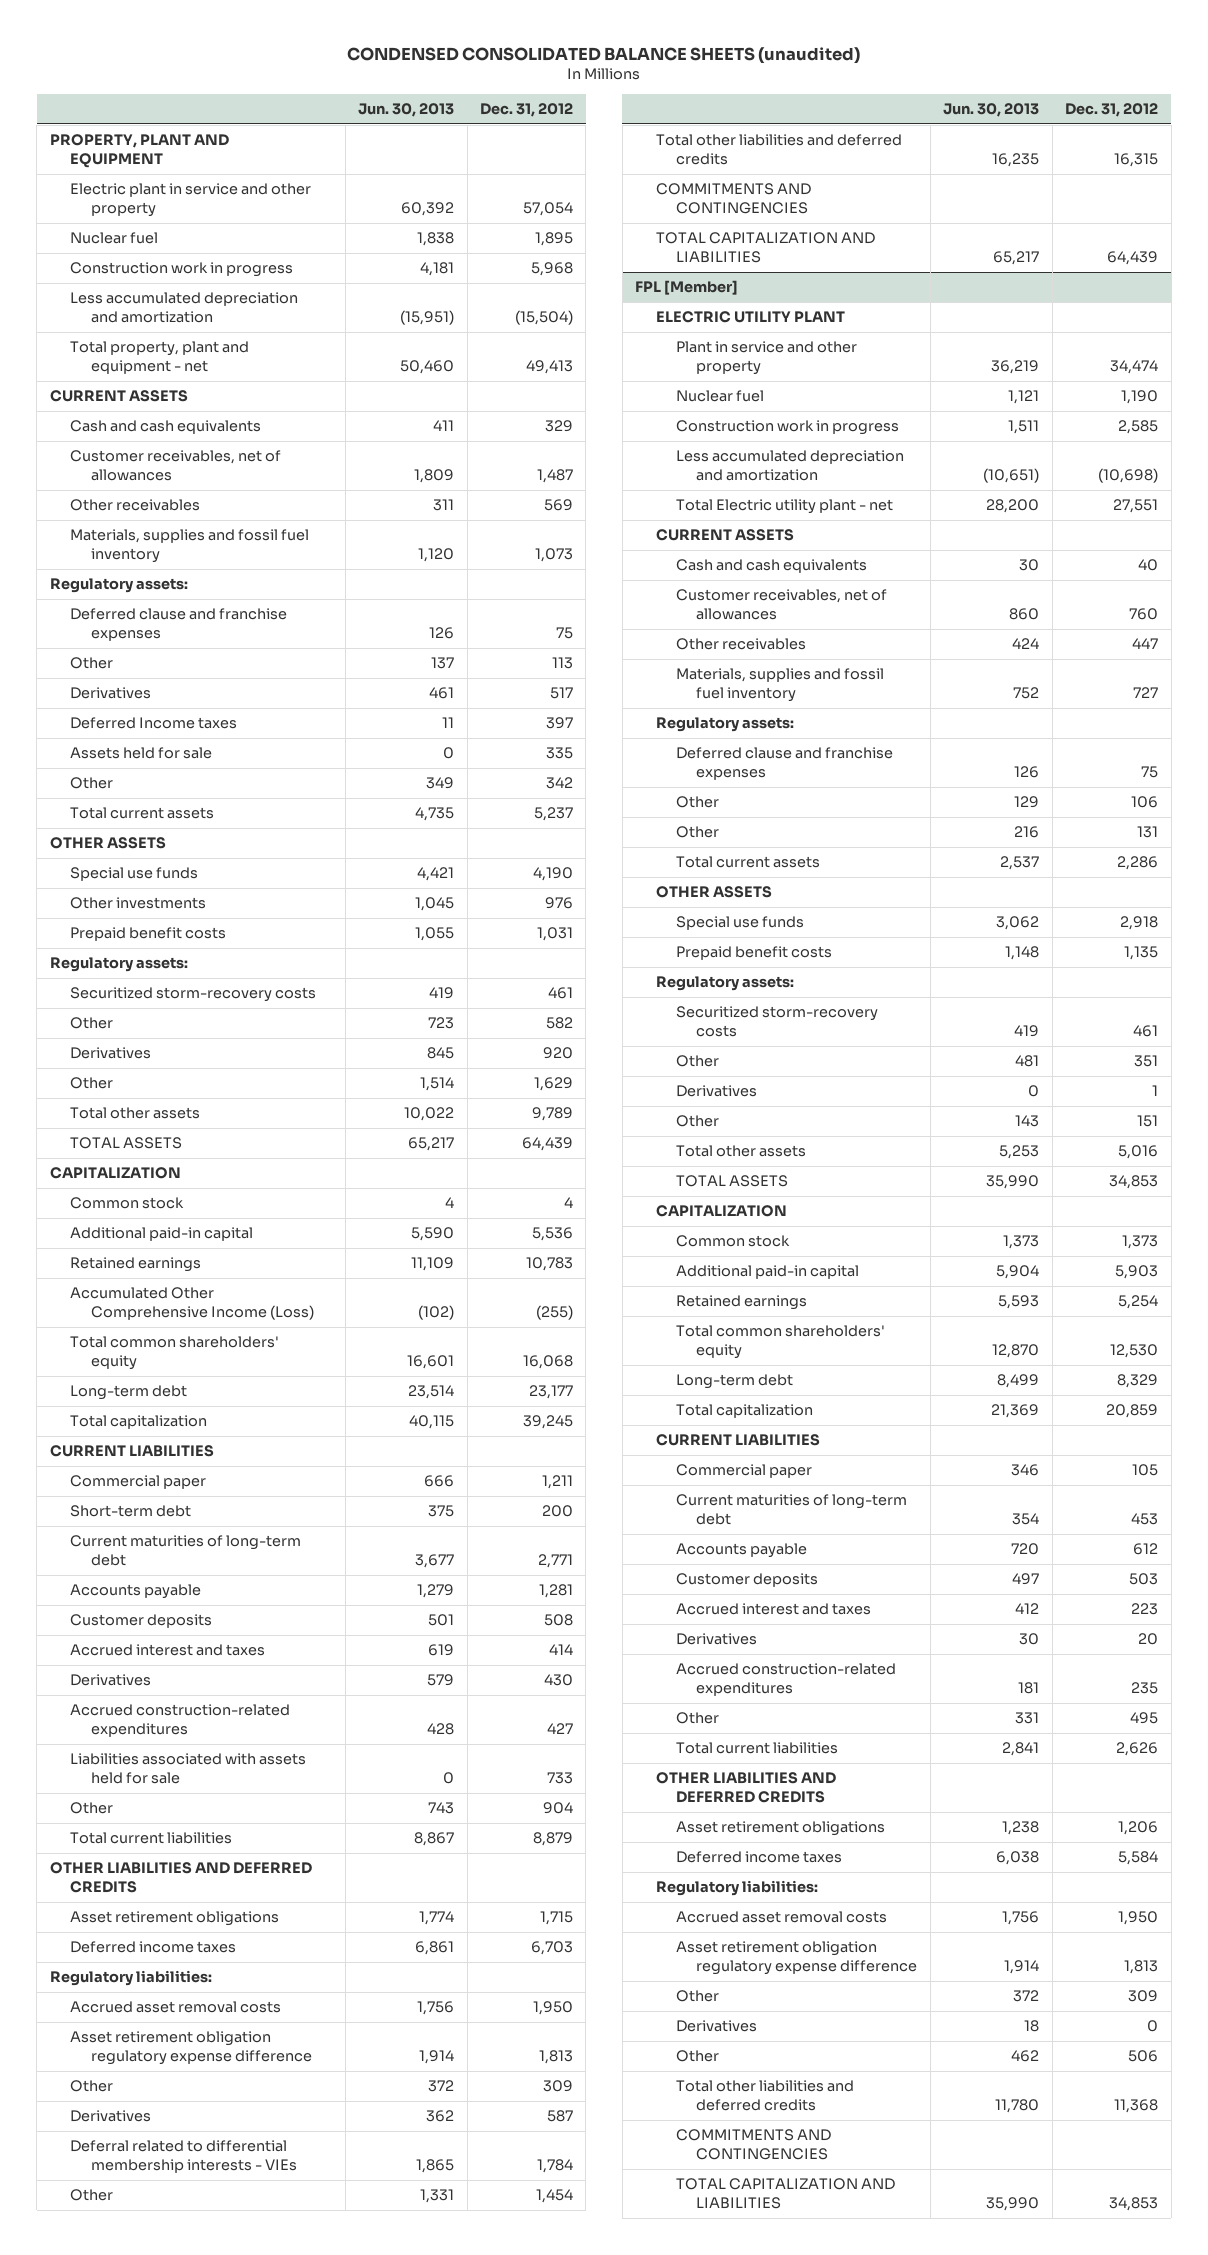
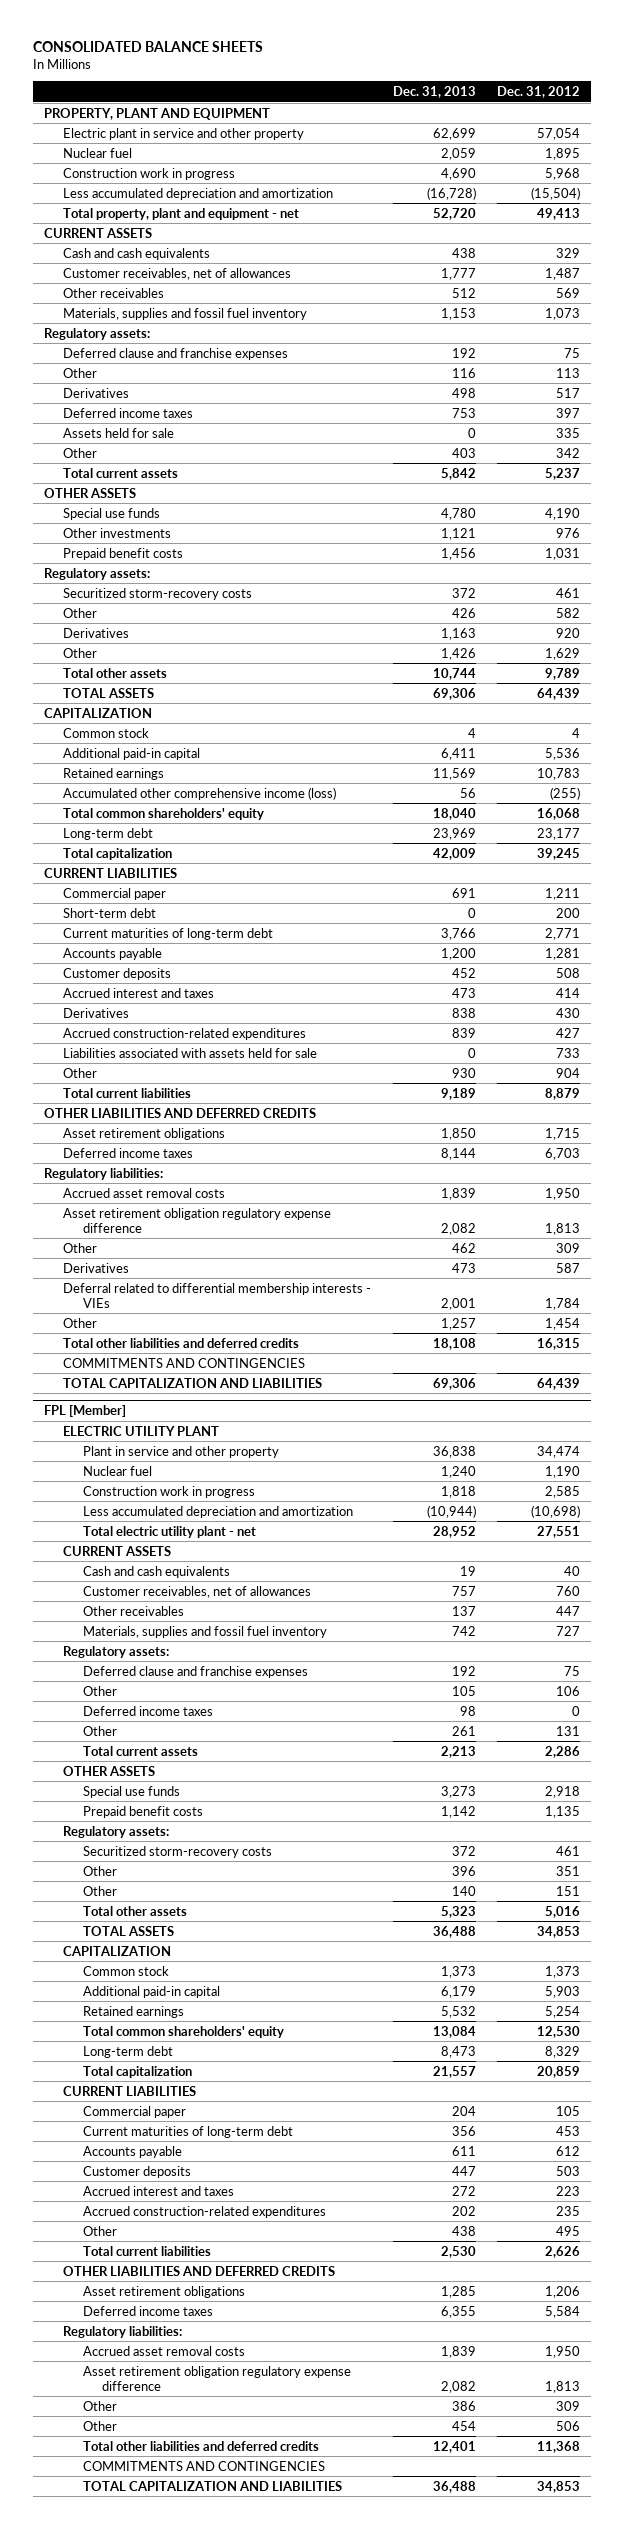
[347,46,861,64] CONDENSED CONSOLIDATED BALANCE SHEETS (unaudited) -> [33,41,264,53] CONSOLIDATED BALANCE SHEETS
[358,103,455,118] Jun. 30, 2013 -> none
none -> [392,85,476,98] Dec. 31, 2013
[70,717,238,730] Deferred Income taxes -> [63,407,194,418] Deferred income taxes
[70,1287,314,1321] Accumulated Other Comprehensive Income (Loss) -> [63,786,337,800] Accumulated other comprehensive income (loss)
[676,499,894,515] Total Electric utility plant - net -> [82,1525,256,1538] Total electric utility plant - net
none -> [82,1705,213,1716] Deferred income taxes
[676,1085,758,1098] Derivatives -> none
[676,1633,758,1646] Derivatives -> none
[676,2020,758,2033] Derivatives -> none

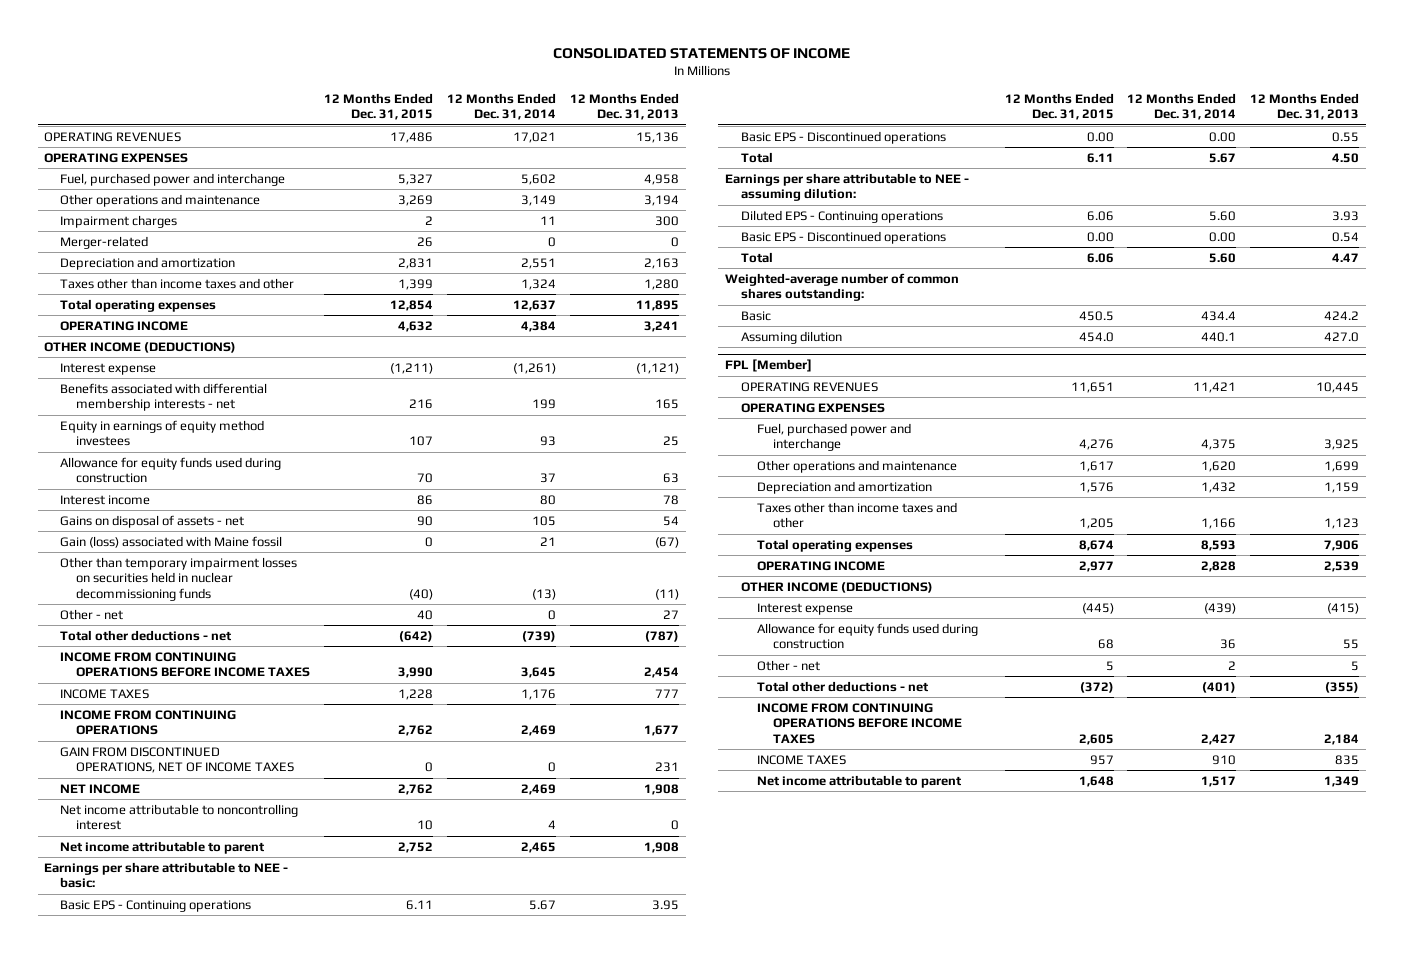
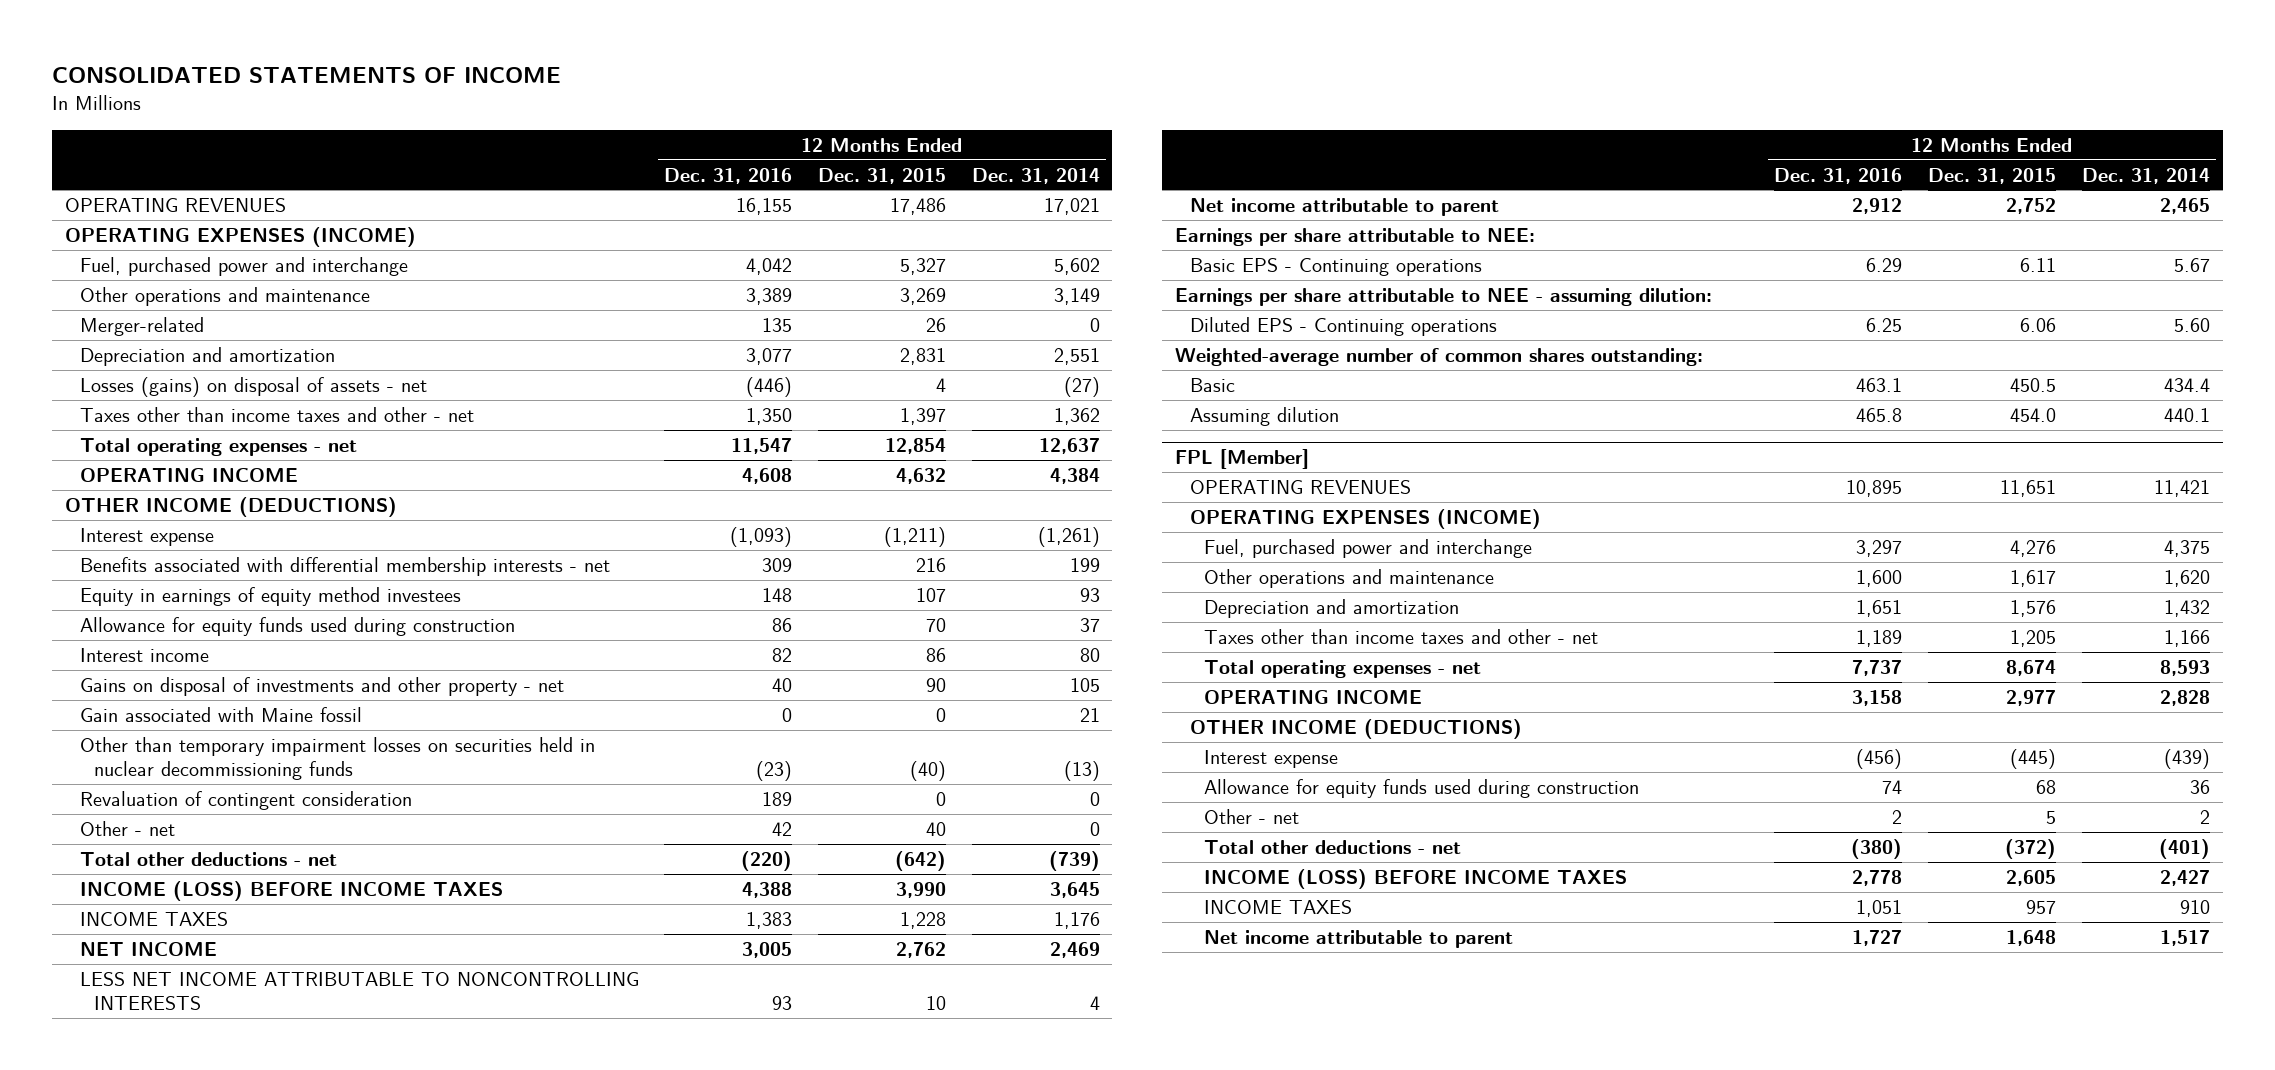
[569,92,679,121] 12 Months Ended Dec. 31, 2013 -> none
none -> [664,167,793,184] Dec. 31, 2016
[44,152,189,163] OPERATING EXPENSES -> [64,226,416,247] OPERATING EXPENSES (INCOME)
[60,214,178,228] Impairment charges -> none
none -> [79,376,427,397] Losses (gains) on disposal of assets - net
[60,277,295,289] Taxes other than income taxes and other -> [79,406,474,422] Taxes other than income taxes and other - net
[398,278,434,290] 1,399 -> [899,407,946,425] 1,397
[520,278,556,290] 1,324 -> [1053,407,1100,425] 1,362
[60,298,217,312] Total operating expenses -> [79,437,357,456] Total operating expenses - net
[60,514,245,528] Gains on disposal of assets - net -> [79,676,564,696] Gains on disposal of investments and other property - net
[60,535,283,548] Gain (loss) associated with Maine fossil -> [79,706,362,722] Gain associated with Maine fossil
none -> [79,790,412,810] Revaluation of contingent consideration
[60,651,311,678] INCOME FROM CONTINUING OPERATIONS BEFORE INCOME TAXES -> [79,880,503,901] INCOME (LOSS) BEFORE INCOME TAXES
[60,709,237,736] INCOME FROM CONTINUING OPERATIONS -> none
[60,746,295,774] GAIN FROM DISCONTINUED OPERATIONS, NET OF INCOME TAXES -> none
[60,803,299,831] Net income attributable to noncontrolling interest -> [79,971,639,1010] LESS NET INCOME ATTRIBUTABLE TO NONCONTROLLING INTERESTS
[44,861,289,889] Earnings per share attributable to NEE - basic: -> [1175,227,1536,246] Earnings per share attributable to NEE:
[740,130,946,144] Basic EPS - Discontinued operations -> none
[740,151,773,163] Total -> none
[740,230,946,244] Basic EPS - Discontinued operations -> none
[740,251,773,263] Total -> none
[740,402,885,413] OPERATING EXPENSES -> [1189,508,1541,529] OPERATING EXPENSES (INCOME)
[756,501,957,529] Taxes other than income taxes and other -> [1204,628,1599,644] Taxes other than income taxes and other - net
[756,538,913,552] Total operating expenses -> [1204,659,1482,678] Total operating expenses - net
[756,702,962,744] INCOME FROM CONTINUING OPERATIONS BEFORE INCOME TAXES -> [1204,868,1628,889] INCOME (LOSS) BEFORE INCOME TAXES

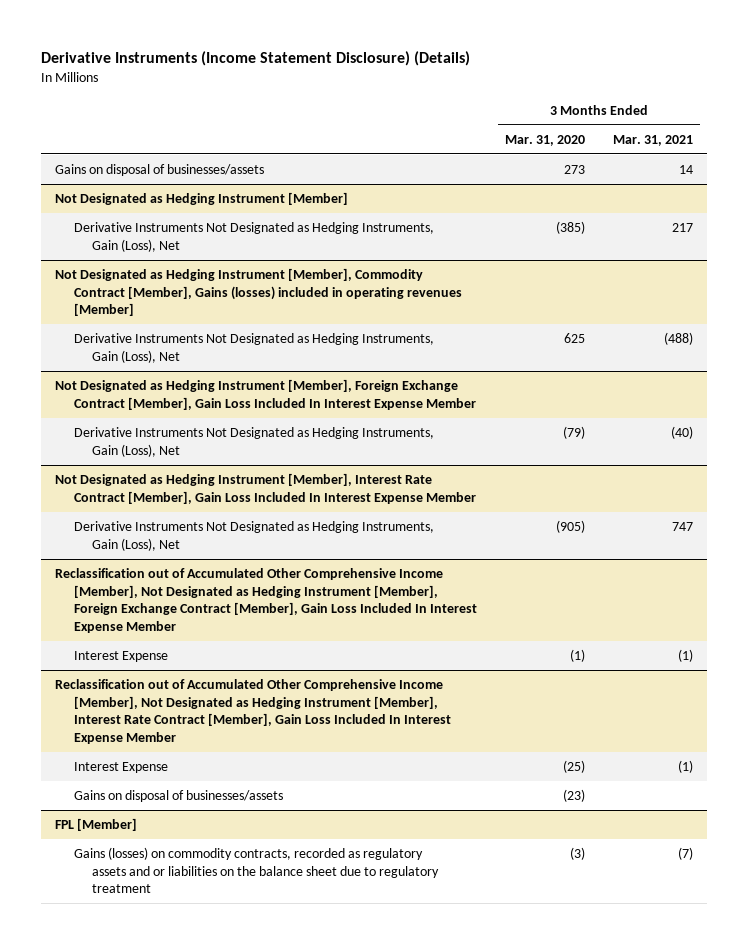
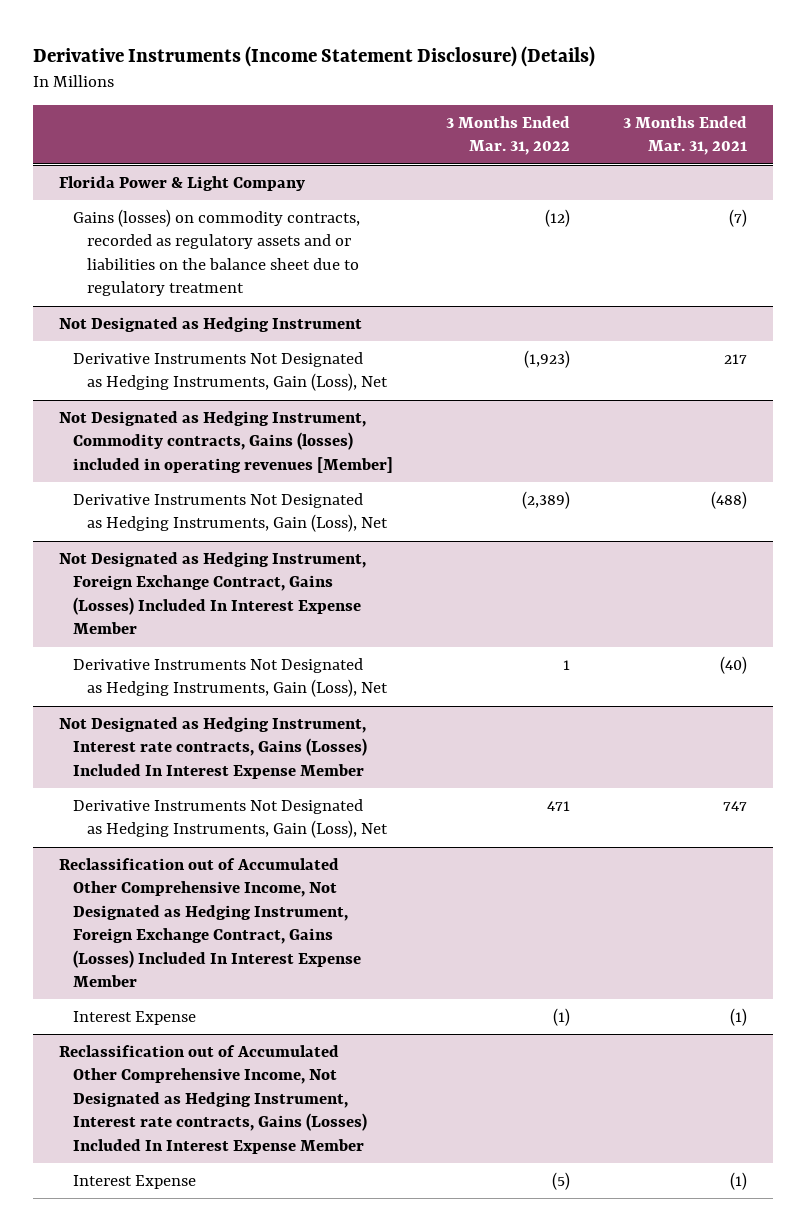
[504,134,585,146] Mar. 31, 2020 -> none
none -> [446,115,571,156] 3 Months Ended Mar. 31, 2022
[55,164,265,177] Gains on disposal of businesses/assets -> none
none -> [59,175,306,191] Florida Power & Light Company
none -> [73,208,361,297] Gains (losses) on commodity contracts, recorded as regulatory assets and or liabilities on the balance sheet due to regulatory treatment
[55,192,349,206] Not Designated as Hedging Instrument [Member] -> [59,316,363,332] Not Designated as Hedging Instrument
[55,268,462,317] Not Designated as Hedging Instrument [Member], Commodity Contract [Member], Gains (losses) included in operating revenues [Member] -> [59,410,394,473] Not Designated as Hedging Instrument, Commodity contracts, Gains (losses) included in operating revenues [Member]
[55,379,476,410] Not Designated as Hedging Instrument [Member], Foreign Exchange Contract [Member], Gain Loss Included In Interest Expense Member -> [59,551,367,635] Not Designated as Hedging Instrument, Foreign Exchange Contract, Gains (Losses) Included In Interest Expense Member
[55,473,476,504] Not Designated as Hedging Instrument [Member], Interest Rate Contract [Member], Gain Loss Included In Interest Expense Member -> [59,716,368,779] Not Designated as Hedging Instrument, Interest rate contracts, Gains (Losses) Included In Interest Expense Member
[55,568,477,634] Reclassification out of Accumulated Other Comprehensive Income [Member], Not Designated as Hedging Instrument [Member], Foreign Exchange Contract [Member], Gain Loss Included In Interest Expense Member -> [59,857,362,988] Reclassification out of Accumulated Other Comprehensive Income, Not Designated as Hedging Instrument, Foreign Exchange Contract, Gains (Losses) Included In Interest Expense Member
[55,679,451,745] Reclassification out of Accumulated Other Comprehensive Income [Member], Not Designated as Hedging Instrument [Member], Interest Rate Contract [Member], Gain Loss Included In Interest Expense Member -> [59,1044,368,1154] Reclassification out of Accumulated Other Comprehensive Income, Not Designated as Hedging Instrument, Interest rate contracts, Gains (Losses) Included In Interest Expense Member
[73,790,283,803] Gains on disposal of businesses/assets -> none
[55,818,138,832] FPL [Member] -> none
[73,847,440,894] Gains (losses) on commodity contracts, recorded as regulatory assets and or liabilities on the balance sheet due to regulatory treatment -> none

